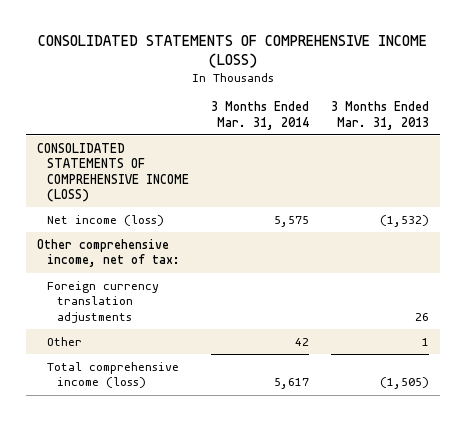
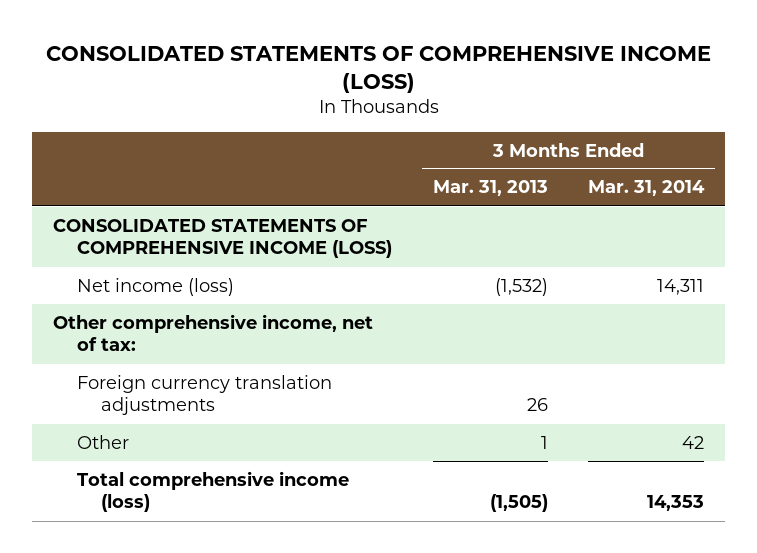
[274,215,310,227] 5,575 -> [657,278,705,295] 14,311
[274,378,310,390] 5,617 -> [647,495,705,512] 14,353

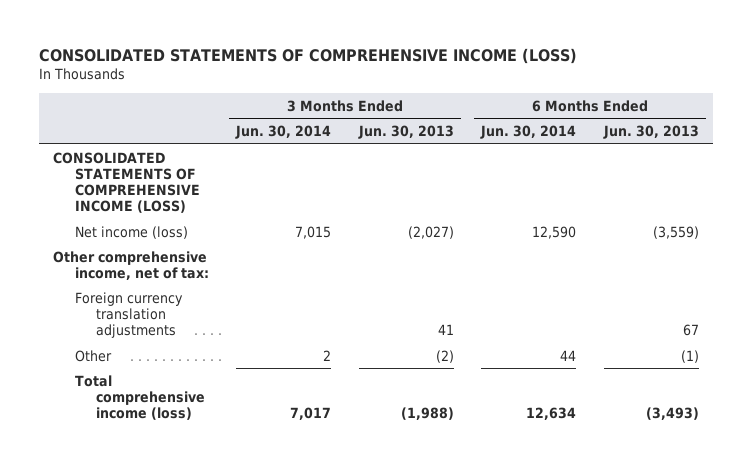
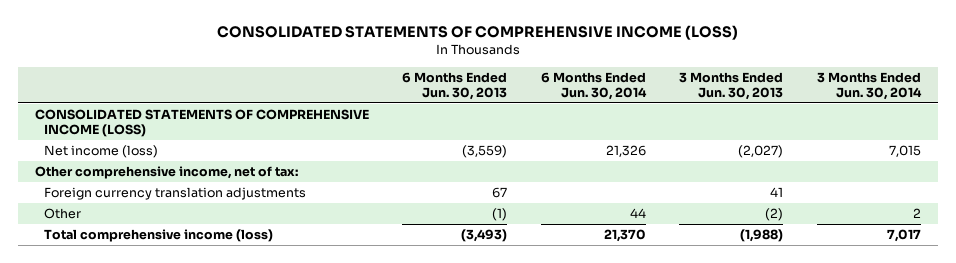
[532,225,577,239] 12,590 -> [605,144,646,157] 21,326
[526,407,577,421] 12,634 -> [603,228,646,242] 21,370

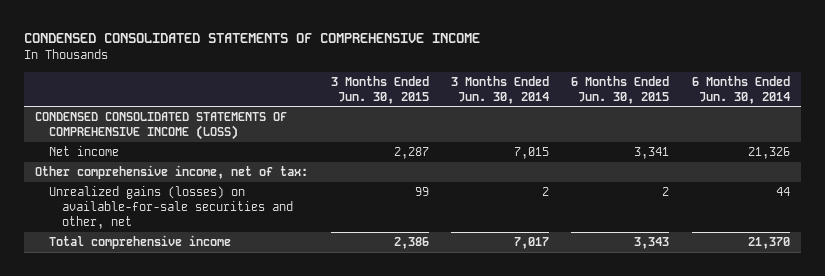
[216,25,738,41] CONSOLIDATED STATEMENTS OF COMPREHENSIVE INCOME (LOSS) -> [24,33,481,44] CONDENSED CONSOLIDATED STATEMENTS OF COMPREHENSIVE INCOME
[402,71,508,100] 6 Months Ended Jun. 30, 2013 -> none
[679,71,784,100] 3 Months Ended Jun. 30, 2013 -> none
none -> [330,75,429,104] 3 Months Ended Jun. 30, 2015
none -> [571,75,670,104] 6 Months Ended Jun. 30, 2015
[34,108,369,138] CONSOLIDATED STATEMENTS OF COMPREHENSIVE INCOME (LOSS) -> [35,112,288,141] CONDENSED CONSOLIDATED STATEMENTS OF COMPREHENSIVE INCOME (LOSS)
[43,144,158,158] Net income (loss) -> [48,146,119,157] Net income
[43,186,306,200] Foreign currency translation adjustments -> none
[43,207,81,219] Other -> [48,186,293,230] Unrealized gains (losses) on available-for-sale securities and other, net
[43,228,273,242] Total comprehensive income (loss) -> [48,235,231,250] Total comprehensive income

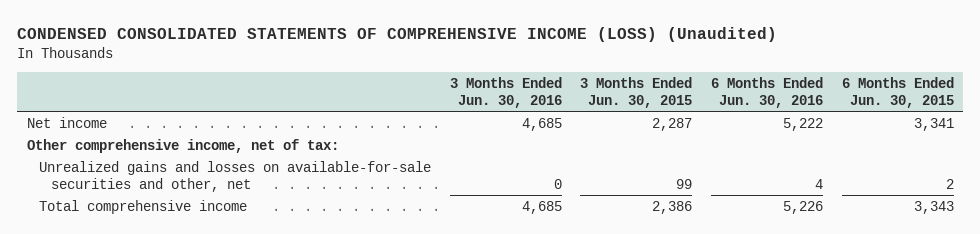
[24,33,481,44] CONDENSED CONSOLIDATED STATEMENTS OF COMPREHENSIVE INCOME -> [17,27,778,43] CONDENSED CONSOLIDATED STATEMENTS OF COMPREHENSIVE INCOME (LOSS) (Unaudited)
[451,75,550,104] 3 Months Ended Jun. 30, 2014 -> none
[691,75,790,104] 6 Months Ended Jun. 30, 2014 -> none
none -> [449,76,562,108] 3 Months Ended Jun. 30, 2016
none -> [710,76,823,108] 6 Months Ended Jun. 30, 2016
[35,112,288,141] CONDENSED CONSOLIDATED STATEMENTS OF COMPREHENSIVE INCOME (LOSS) -> none
[48,186,293,230] Unrealized gains (losses) on available-for-sale securities and other, net -> [39,160,432,192] Unrealized gains and losses on available-for-sale securities and other, net

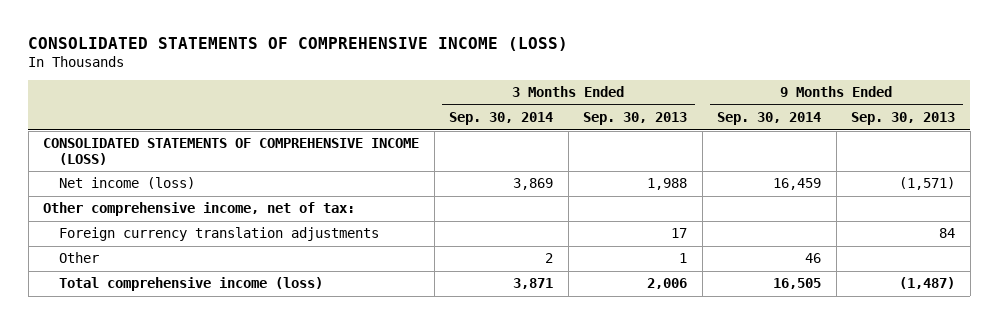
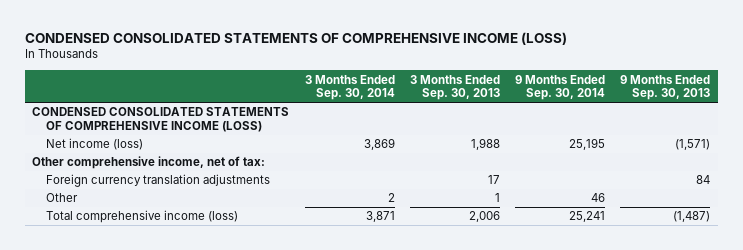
[28,37,569,52] CONSOLIDATED STATEMENTS OF COMPREHENSIVE INCOME (LOSS) -> [24,31,567,45] CONDENSED CONSOLIDATED STATEMENTS OF COMPREHENSIVE INCOME (LOSS)
[43,138,420,165] CONSOLIDATED STATEMENTS OF COMPREHENSIVE INCOME (LOSS) -> [32,107,290,133] CONDENSED CONSOLIDATED STATEMENTS OF COMPREHENSIVE INCOME (LOSS)
[773,178,822,191] 16,459 -> [569,138,606,151] 25,195
[773,278,822,290] 16,505 -> [569,211,606,223] 25,241

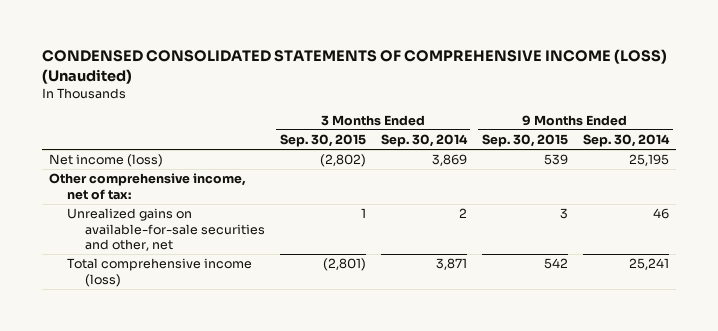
[24,31,567,45] CONDENSED CONSOLIDATED STATEMENTS OF COMPREHENSIVE INCOME (LOSS) -> [41,49,667,84] CONDENSED CONSOLIDATED STATEMENTS OF COMPREHENSIVE INCOME (LOSS) (Unaudited)
[409,74,500,101] 3 Months Ended Sep. 30, 2013 -> none
[620,74,711,101] 9 Months Ended Sep. 30, 2013 -> none
none -> [279,134,366,148] Sep. 30, 2015
none -> [481,134,568,148] Sep. 30, 2015
[32,107,290,133] CONDENSED CONSOLIDATED STATEMENTS OF COMPREHENSIVE INCOME (LOSS) -> none
[45,174,270,188] Foreign currency translation adjustments -> none
[45,193,78,203] Other -> [66,208,265,252] Unrealized gains on available-for-sale securities and other, net

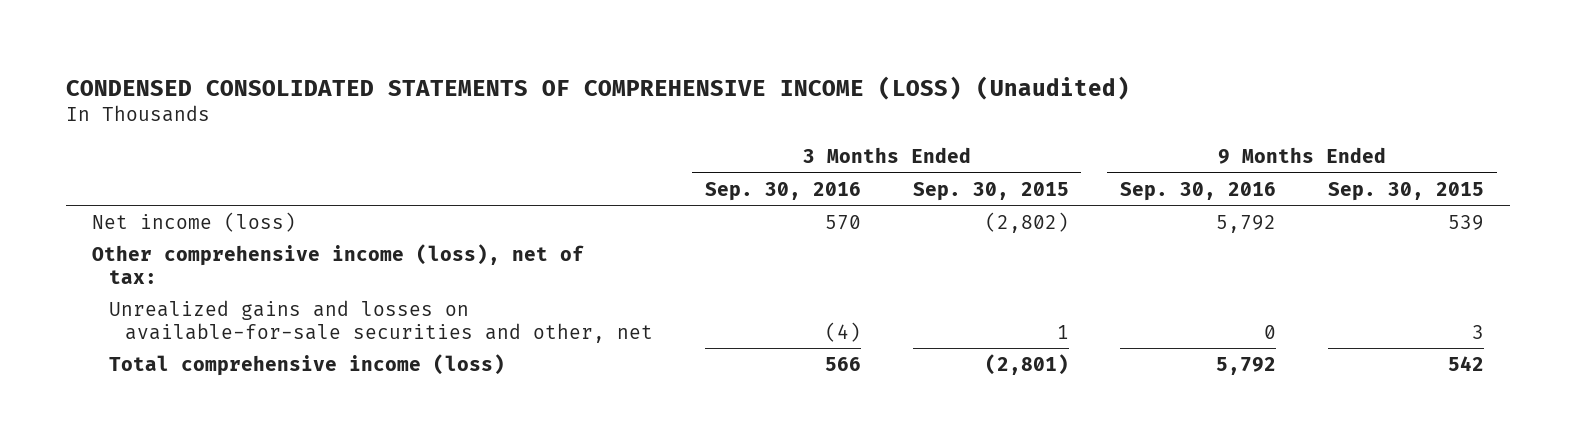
[380,134,468,148] Sep. 30, 2014 -> none
[582,134,670,148] Sep. 30, 2014 -> none
none -> [704,181,861,201] Sep. 30, 2016
none -> [1120,181,1277,201] Sep. 30, 2016
[49,173,247,200] Other comprehensive income, net of tax: -> [91,243,584,284] Other comprehensive income (loss), net of tax:
[66,208,265,252] Unrealized gains on available-for-sale securities and other, net -> [108,299,654,343] Unrealized gains and losses on available-for-sale securities and other, net

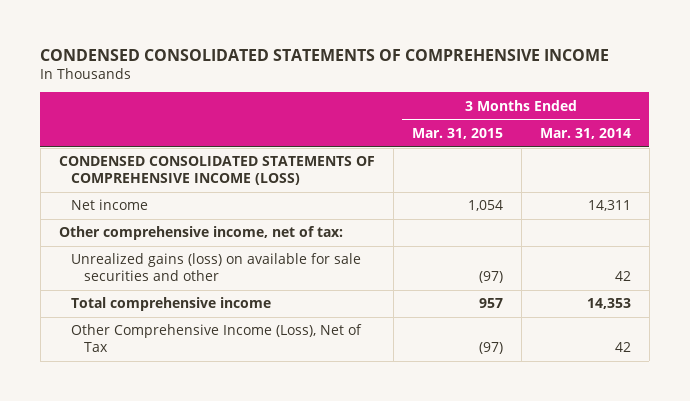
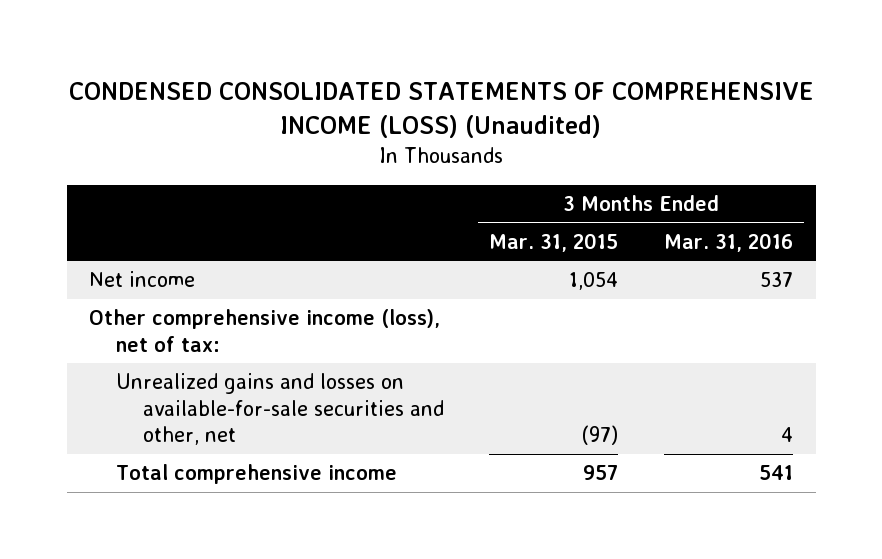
[40,49,610,62] CONDENSED CONSOLIDATED STATEMENTS OF COMPREHENSIVE INCOME -> [69,82,815,139] CONDENSED CONSOLIDATED STATEMENTS OF COMPREHENSIVE INCOME (LOSS) (Unaudited)
[539,127,631,139] Mar. 31, 2014 -> none
none -> [663,232,793,252] Mar. 31, 2016
[58,156,375,185] CONDENSED CONSOLIDATED STATEMENTS OF COMPREHENSIVE INCOME (LOSS) -> none
[58,226,343,241] Other comprehensive income, net of tax: -> [89,309,441,352] Other comprehensive income (loss), net of tax:
[71,253,362,281] Unrealized gains (loss) on available for sale securities and other -> [115,373,444,446] Unrealized gains and losses on available-for-sale securities and other, net
[71,324,363,352] Other Comprehensive Income (Loss), Net of Tax -> none

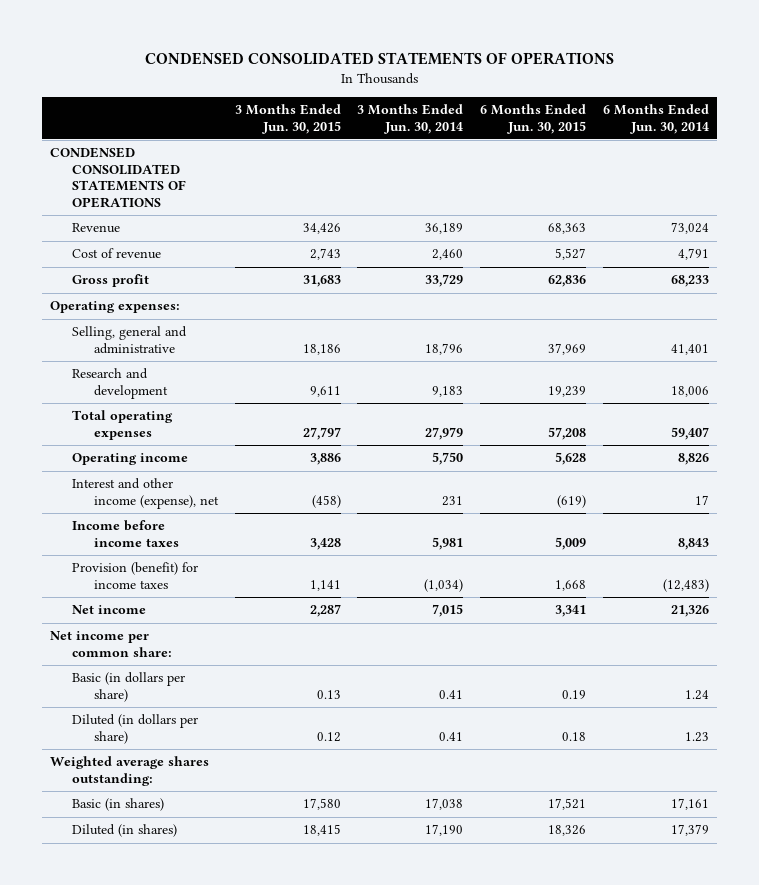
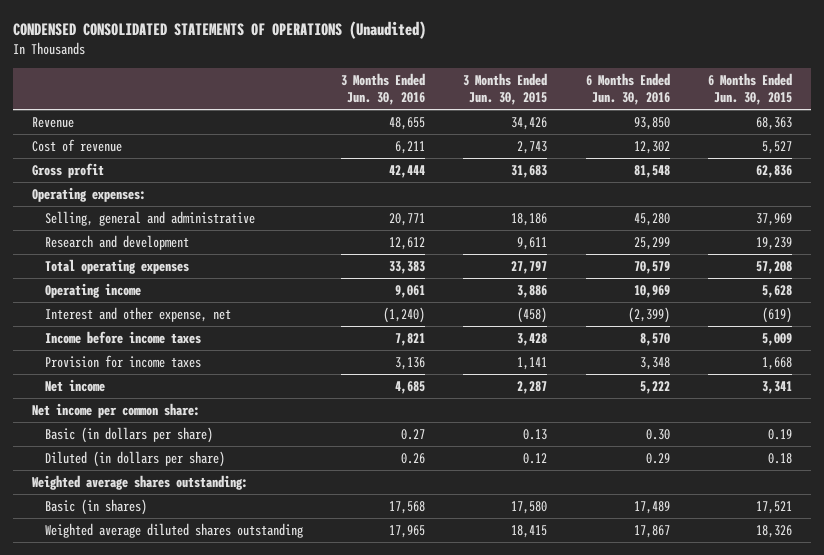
[144,51,614,65] CONDENSED CONSOLIDATED STATEMENTS OF OPERATIONS -> [13,21,427,40] CONDENSED CONSOLIDATED STATEMENTS OF OPERATIONS (Unaudited)
[357,104,464,134] 3 Months Ended Jun. 30, 2014 -> none
[602,104,709,134] 6 Months Ended Jun. 30, 2014 -> none
none -> [340,73,425,106] 3 Months Ended Jun. 30, 2016
none -> [585,73,670,106] 6 Months Ended Jun. 30, 2016
[50,147,187,208] CONDENSED CONSOLIDATED STATEMENTS OF OPERATIONS -> none
[72,478,220,509] Interest and other income (expense), net -> [44,306,231,322] Interest and other expense, net
[72,562,199,589] Provision (benefit) for income taxes -> [44,354,201,368] Provision for income taxes
[72,824,178,838] Diluted (in shares) -> [44,522,303,538] Weighted average diluted shares outstanding

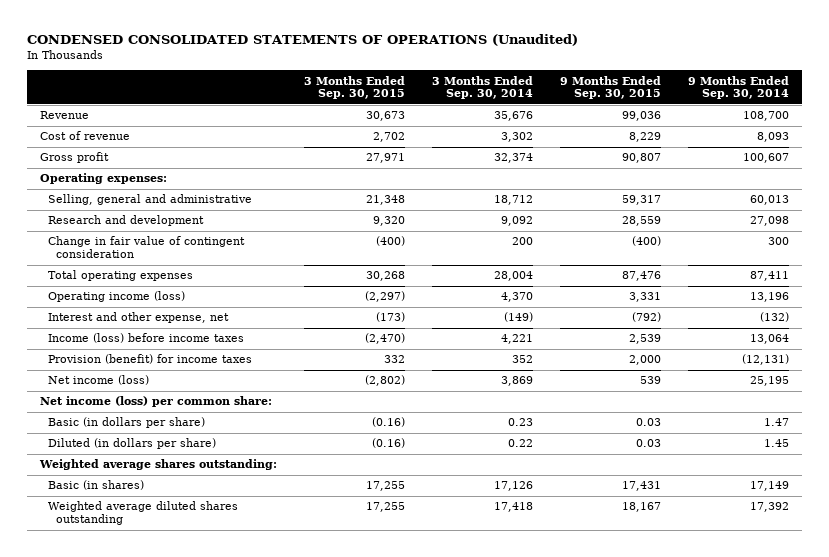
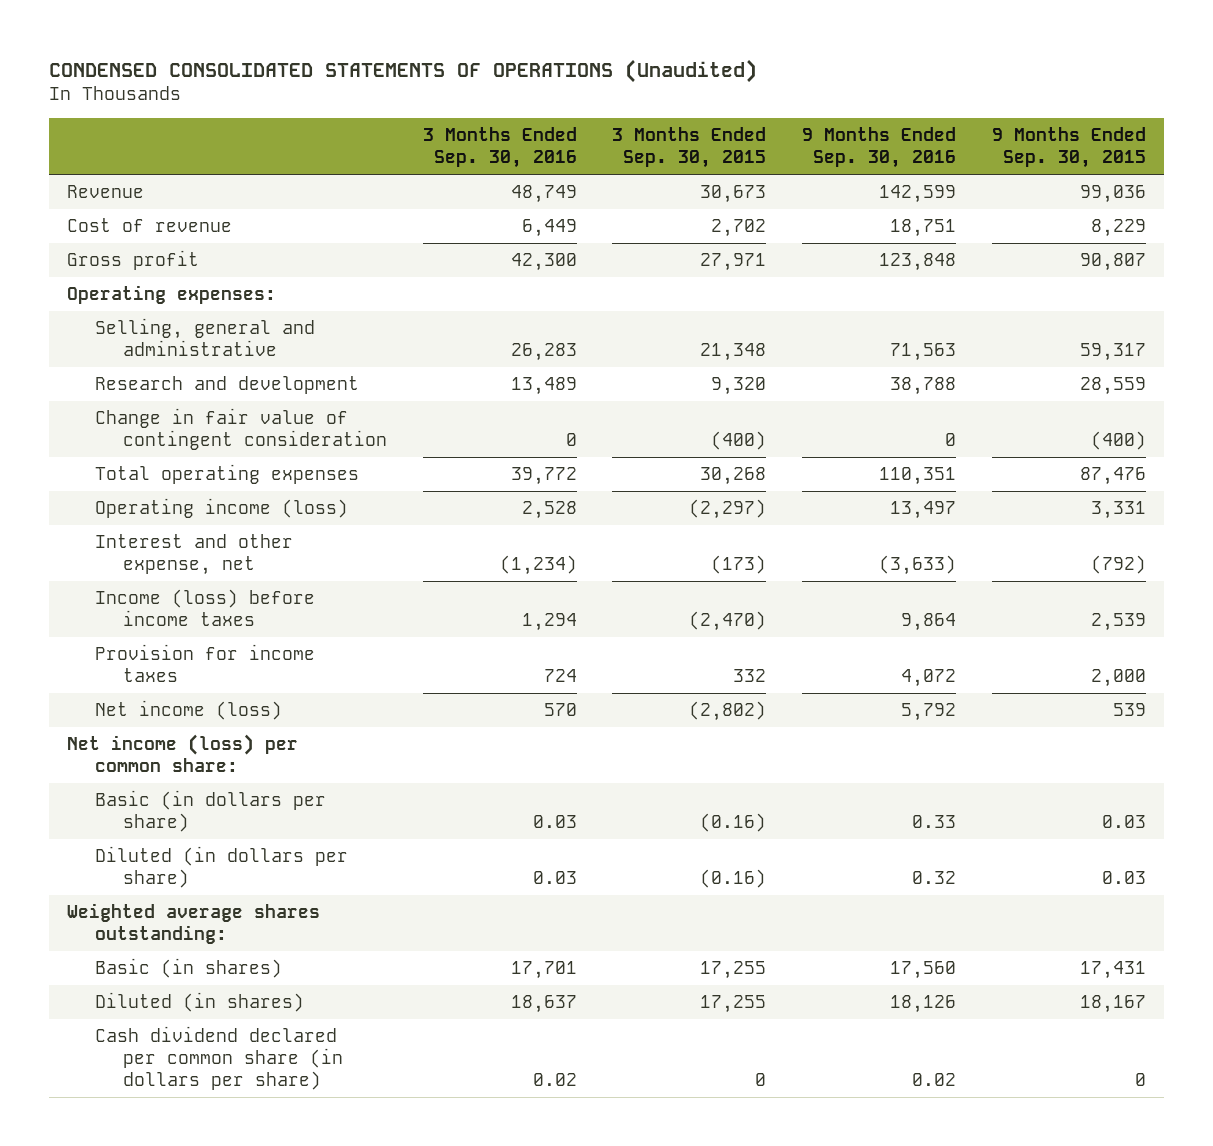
[432,75,534,100] 3 Months Ended Sep. 30, 2014 -> none
[687,75,789,100] 9 Months Ended Sep. 30, 2014 -> none
none -> [422,127,577,169] 3 Months Ended Sep. 30, 2016
none -> [801,127,956,169] 9 Months Ended Sep. 30, 2016
[48,354,253,365] Provision (benefit) for income taxes -> [95,644,316,683] Provision for income taxes
[48,501,239,526] Weighted average diluted shares outstanding -> [95,992,305,1013] Diluted (in shares)
none -> [95,1026,343,1090] Cash dividend declared per common share (in dollars per share)

